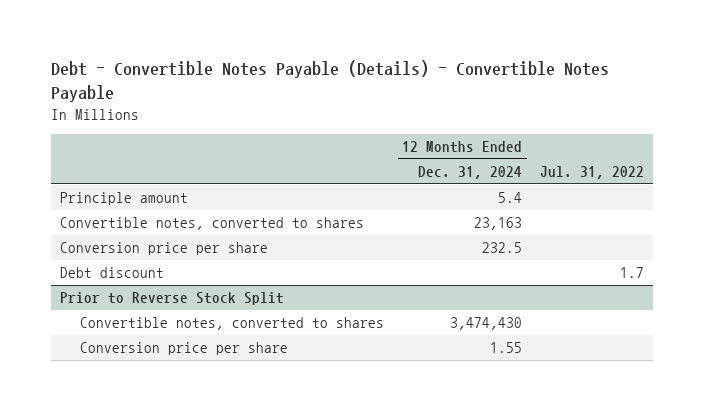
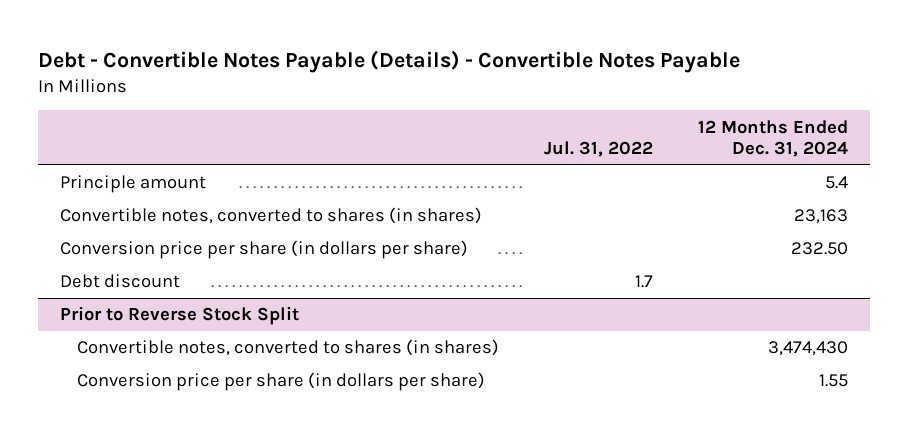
[59,217,364,231] Convertible notes, converted to shares -> [60,207,483,225] Convertible notes, converted to shares (in shares)
[59,242,268,256] Conversion price per share -> [60,240,469,260] Conversion price per share (in dollars per share)
[482,242,523,254] 232.5 -> [790,242,848,256] 232.50
[80,317,385,331] Convertible notes, converted to shares -> [77,339,500,357] Convertible notes, converted to shares (in shares)
[80,342,289,356] Conversion price per share -> [77,372,486,392] Conversion price per share (in dollars per share)

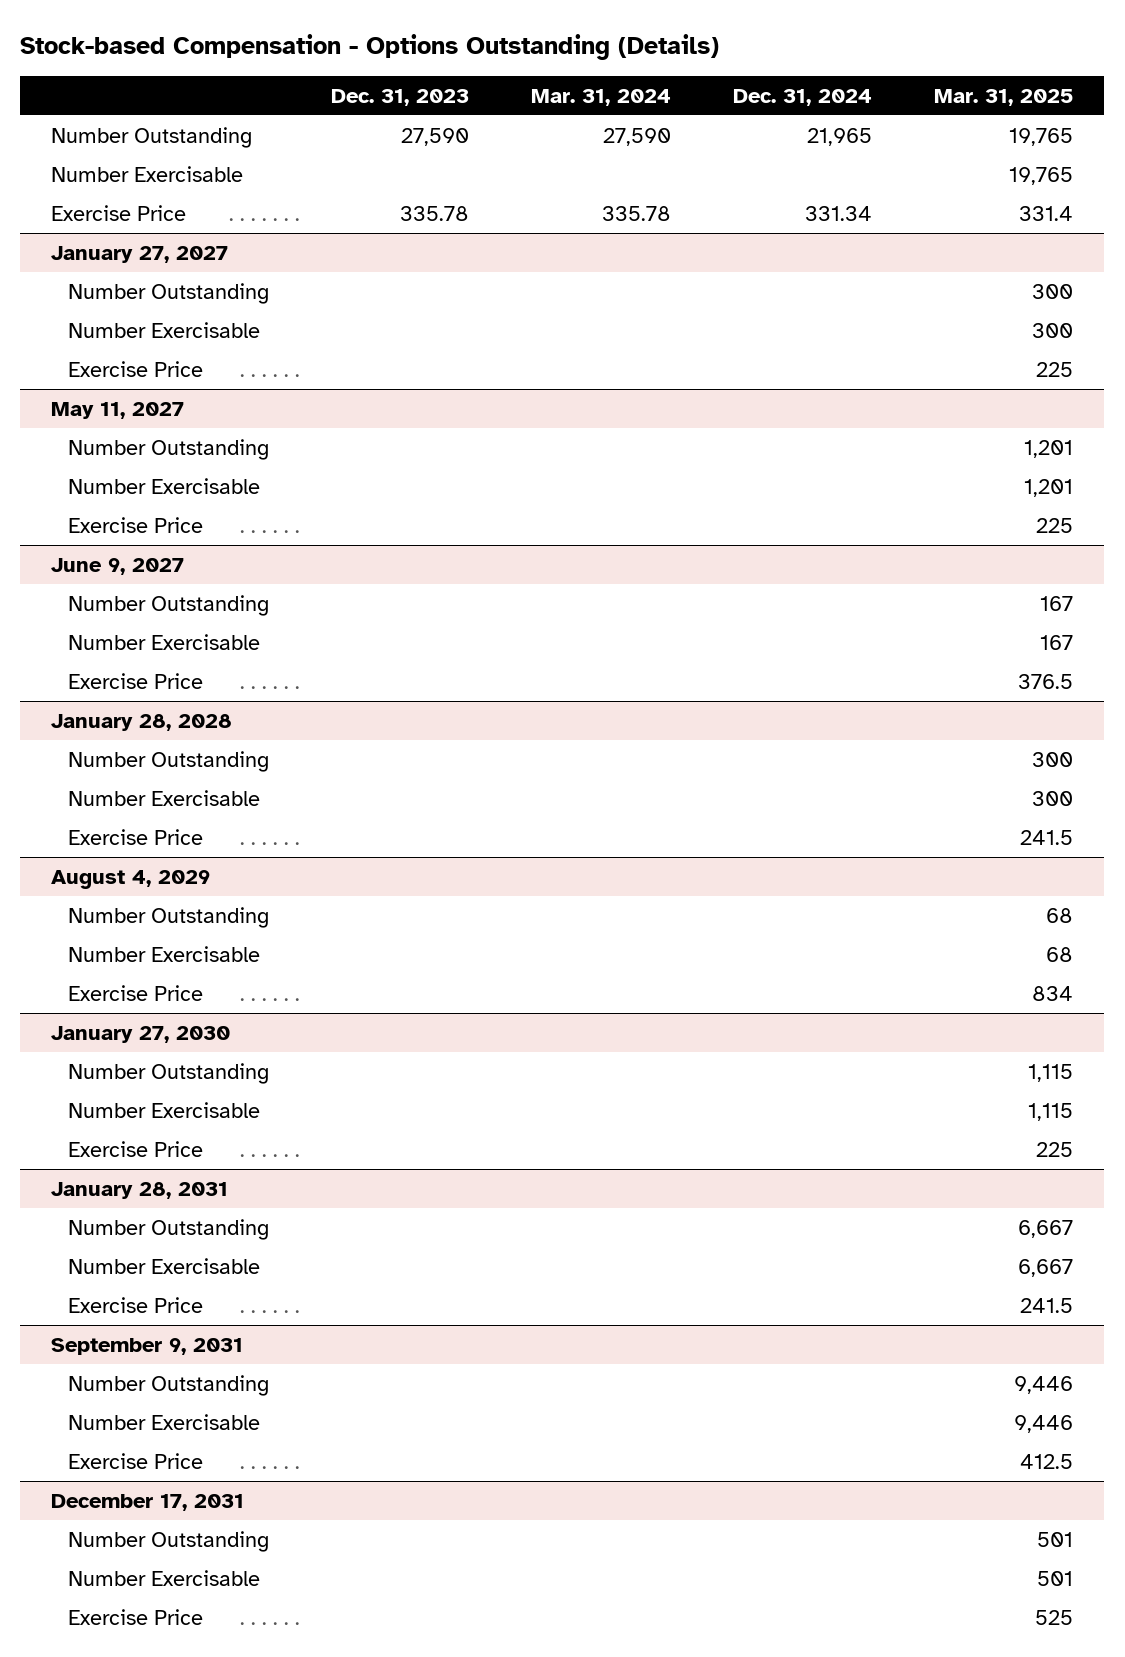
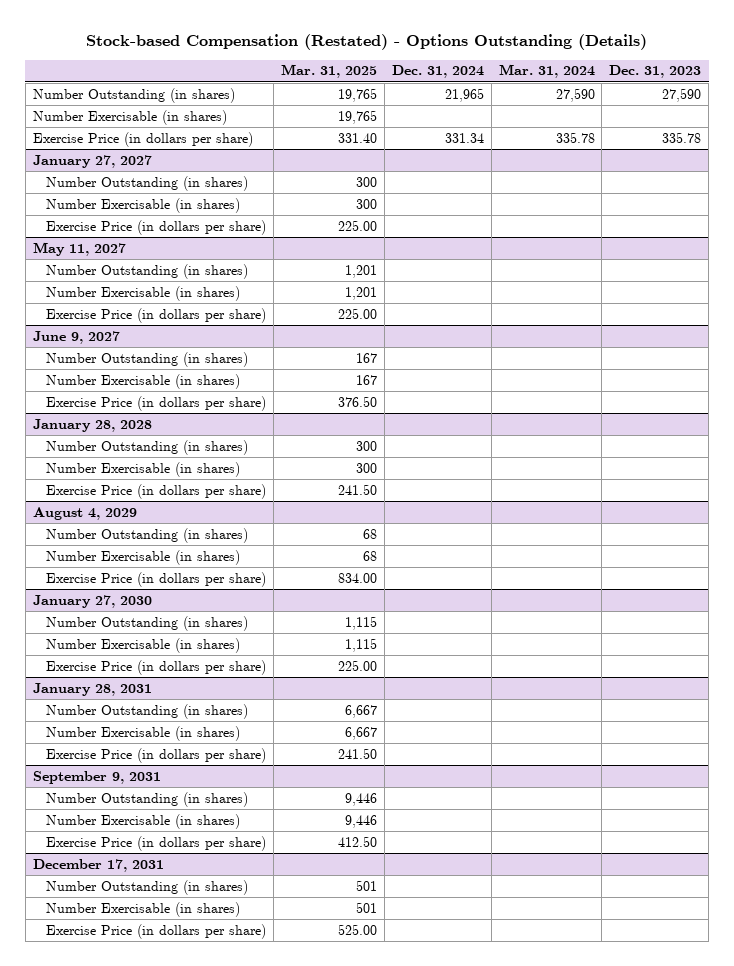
[20,34,720,61] Stock-based Compensation - Options Outstanding (Details) -> [85,34,647,51] Stock-based Compensation (Restated) - Options Outstanding (Details)
[51,126,253,148] Number Outstanding -> [32,87,235,103] Number Outstanding (in shares)
[51,165,244,182] Number Exercisable -> [32,109,227,125] Number Exercisable (in shares)
[51,204,187,221] Exercise Price -> [32,131,253,147] Exercise Price (in dollars per share)
[1019,205,1074,221] 331.4 -> [337,132,377,143] 331.40
[68,282,270,304] Number Outstanding -> [46,175,249,191] Number Outstanding (in shares)
[68,321,261,338] Number Exercisable -> [46,197,241,213] Number Exercisable (in shares)
[68,360,204,377] Exercise Price -> [46,219,267,235] Exercise Price (in dollars per share)
[1036,361,1074,377] 225 -> [337,219,377,231] 225.00
[68,438,270,460] Number Outstanding -> [46,263,249,279] Number Outstanding (in shares)
[68,477,261,494] Number Exercisable -> [46,285,241,301] Number Exercisable (in shares)
[68,516,204,533] Exercise Price -> [46,307,267,323] Exercise Price (in dollars per share)
[1036,517,1074,533] 225 -> [337,307,377,319] 225.00
[68,594,270,616] Number Outstanding -> [46,351,249,367] Number Outstanding (in shares)
[68,633,261,650] Number Exercisable -> [46,373,241,389] Number Exercisable (in shares)
[68,672,204,689] Exercise Price -> [46,395,267,411] Exercise Price (in dollars per share)
[1018,673,1074,689] 376.5 -> [337,395,377,407] 376.50
[68,750,270,772] Number Outstanding -> [46,439,249,455] Number Outstanding (in shares)
[68,789,261,806] Number Exercisable -> [46,461,241,477] Number Exercisable (in shares)
[68,828,204,845] Exercise Price -> [46,483,267,499] Exercise Price (in dollars per share)
[1020,829,1074,845] 241.5 -> [337,483,377,495] 241.50
[68,906,270,928] Number Outstanding -> [46,527,249,543] Number Outstanding (in shares)
[68,945,261,962] Number Exercisable -> [46,549,241,565] Number Exercisable (in shares)
[68,984,204,1001] Exercise Price -> [46,571,267,587] Exercise Price (in dollars per share)
[1032,985,1074,1001] 834 -> [337,572,377,583] 834.00
[68,1062,270,1084] Number Outstanding -> [46,615,249,631] Number Outstanding (in shares)
[68,1101,261,1118] Number Exercisable -> [46,637,241,653] Number Exercisable (in shares)
[68,1140,204,1157] Exercise Price -> [46,659,267,675] Exercise Price (in dollars per share)
[1036,1141,1074,1157] 225 -> [337,659,377,671] 225.00
[68,1218,270,1240] Number Outstanding -> [46,703,249,719] Number Outstanding (in shares)
[68,1257,261,1274] Number Exercisable -> [46,725,241,741] Number Exercisable (in shares)
[68,1296,204,1313] Exercise Price -> [46,747,267,763] Exercise Price (in dollars per share)
[1020,1297,1074,1313] 241.5 -> [337,747,377,759] 241.50
[68,1374,270,1396] Number Outstanding -> [46,791,249,807] Number Outstanding (in shares)
[68,1413,261,1430] Number Exercisable -> [46,813,241,829] Number Exercisable (in shares)
[68,1452,204,1469] Exercise Price -> [46,835,267,851] Exercise Price (in dollars per share)
[1020,1453,1074,1469] 412.5 -> [337,835,377,847] 412.50
[68,1530,270,1552] Number Outstanding -> [46,879,249,895] Number Outstanding (in shares)
[68,1569,261,1586] Number Exercisable -> [46,901,241,917] Number Exercisable (in shares)
[68,1608,204,1625] Exercise Price -> [46,923,267,939] Exercise Price (in dollars per share)
[1035,1609,1074,1625] 525 -> [337,923,377,935] 525.00

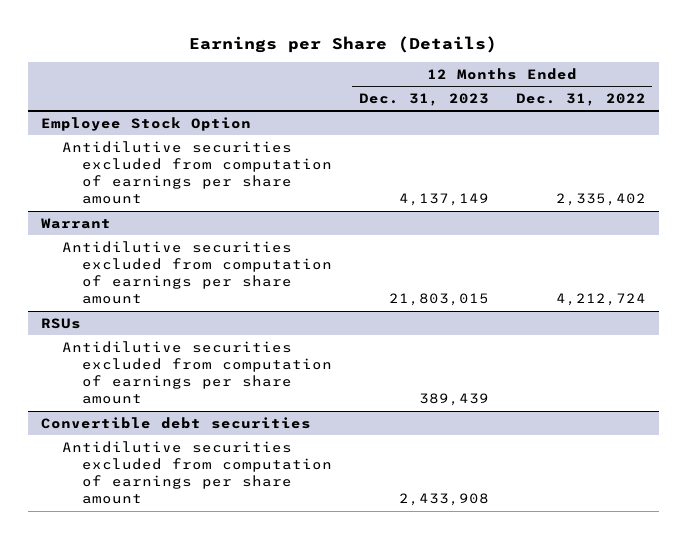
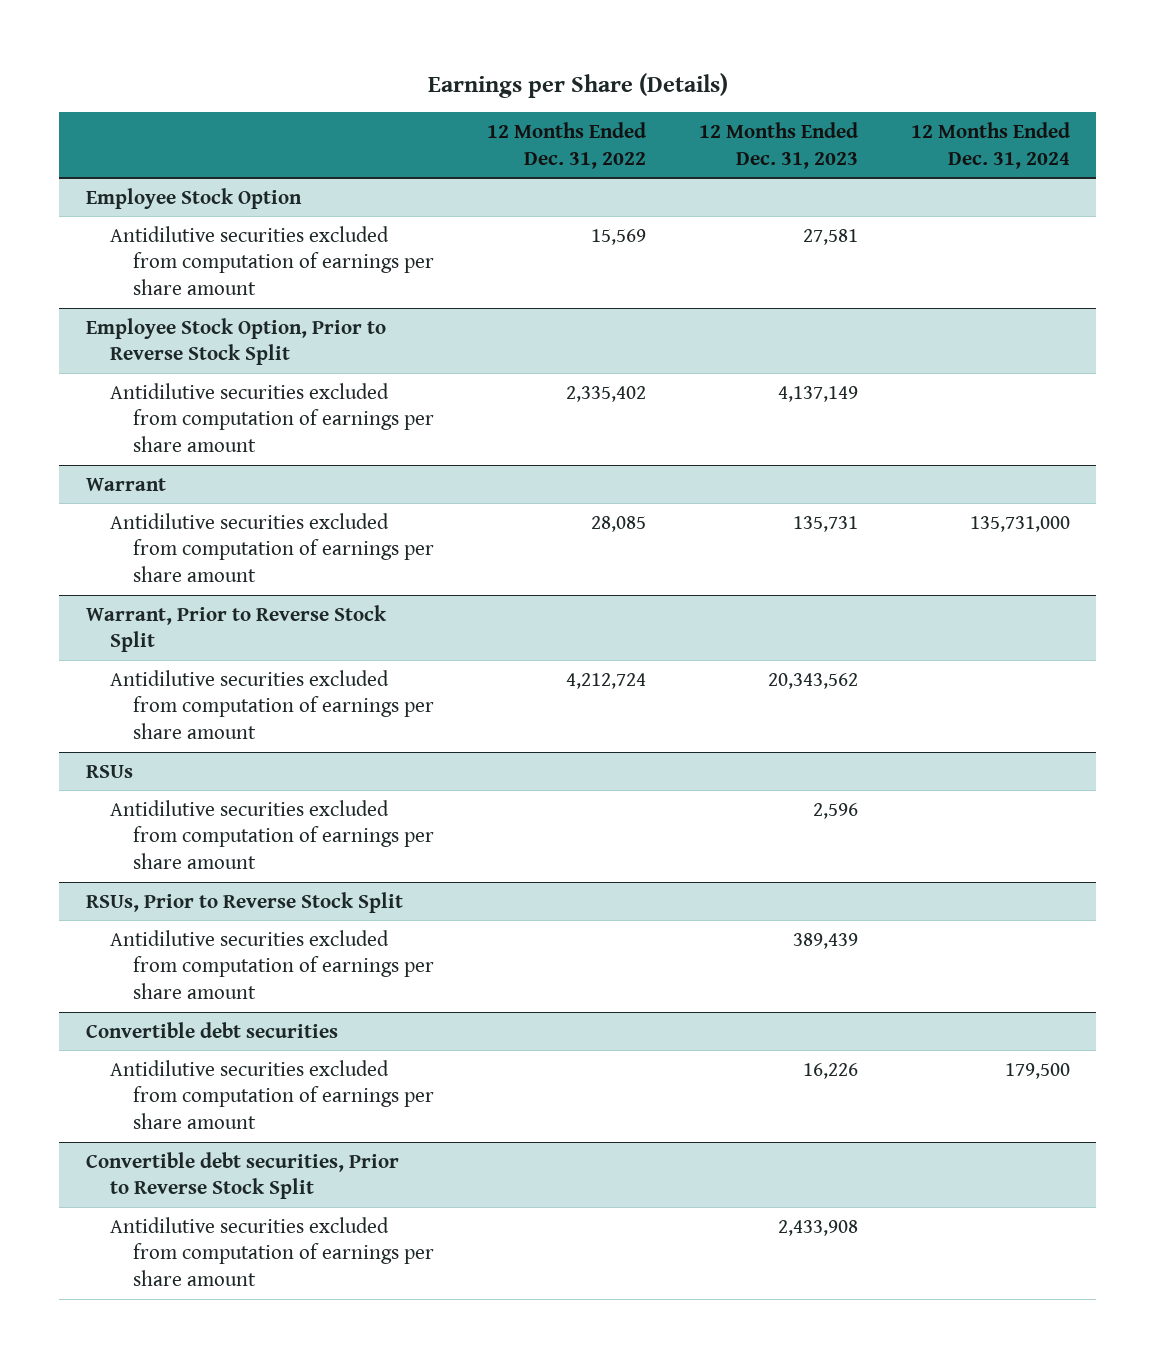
none -> [910,121,1070,169] 12 Months Ended Dec. 31, 2024
none -> [109,225,435,296] Antidilutive securities excluded from computation of earnings per share amount
none -> [85,317,386,366] Employee Stock Option, Prior to Reverse Stock Split
[388,293,489,307] 21,803,015 -> [793,515,859,532] 135,731
[555,293,646,307] 4,212,724 -> [591,515,647,532] 28,085
none -> [85,604,387,653] Warrant, Prior to Reverse Stock Split
none -> [109,669,435,740] Antidilutive securities excluded from computation of earnings per share amount
none -> [109,799,435,870] Antidilutive securities excluded from computation of earnings per share amount
none -> [85,891,403,913] RSUs, Prior to Reverse Stock Split
none -> [109,1059,435,1130] Antidilutive securities excluded from computation of earnings per share amount
none -> [85,1151,399,1200] Convertible debt securities, Prior to Reverse Stock Split

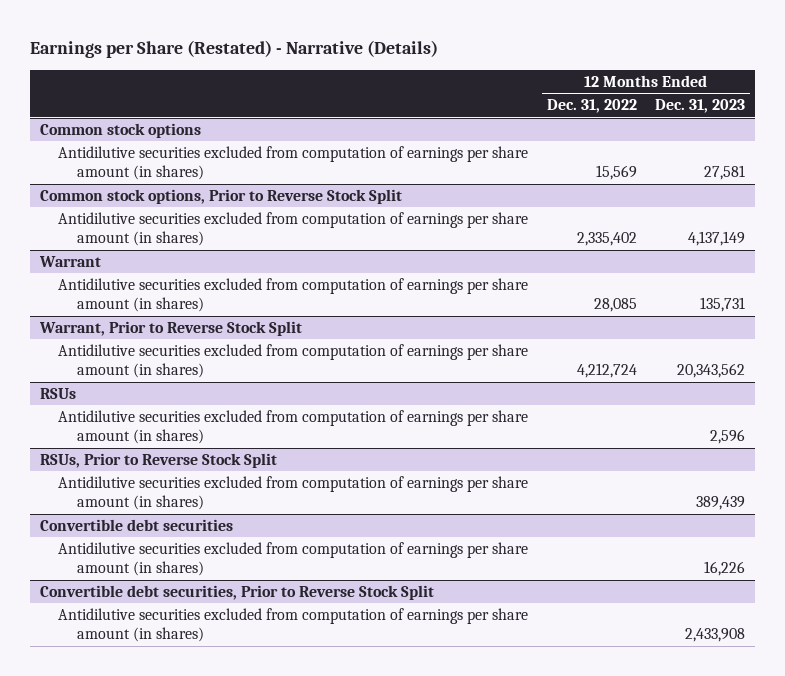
[427,72,728,98] Earnings per Share (Details) -> [30,40,439,59] Earnings per Share (Restated) - Narrative (Details)
[910,121,1070,169] 12 Months Ended Dec. 31, 2024 -> none
[85,187,302,209] Employee Stock Option -> [39,122,201,138] Common stock options
[109,225,435,296] Antidilutive securities excluded from computation of earnings per share amount -> [58,145,529,181] Antidilutive securities excluded from computation of earnings per share amount (in shares)
[85,317,386,366] Employee Stock Option, Prior to Reverse Stock Split -> [39,188,402,204] Common stock options, Prior to Reverse Stock Split
[109,382,435,453] Antidilutive securities excluded from computation of earnings per share amount -> [58,211,529,247] Antidilutive securities excluded from computation of earnings per share amount (in shares)
[109,512,435,583] Antidilutive securities excluded from computation of earnings per share amount -> [58,277,529,313] Antidilutive securities excluded from computation of earnings per share amount (in shares)
[109,669,435,740] Antidilutive securities excluded from computation of earnings per share amount -> [58,343,529,379] Antidilutive securities excluded from computation of earnings per share amount (in shares)
[109,799,435,870] Antidilutive securities excluded from computation of earnings per share amount -> [58,409,529,445] Antidilutive securities excluded from computation of earnings per share amount (in shares)
[109,929,435,1000] Antidilutive securities excluded from computation of earnings per share amount -> [58,475,529,511] Antidilutive securities excluded from computation of earnings per share amount (in shares)
[109,1059,435,1130] Antidilutive securities excluded from computation of earnings per share amount -> [58,541,529,577] Antidilutive securities excluded from computation of earnings per share amount (in shares)
[109,1216,435,1287] Antidilutive securities excluded from computation of earnings per share amount -> [58,607,529,643] Antidilutive securities excluded from computation of earnings per share amount (in shares)

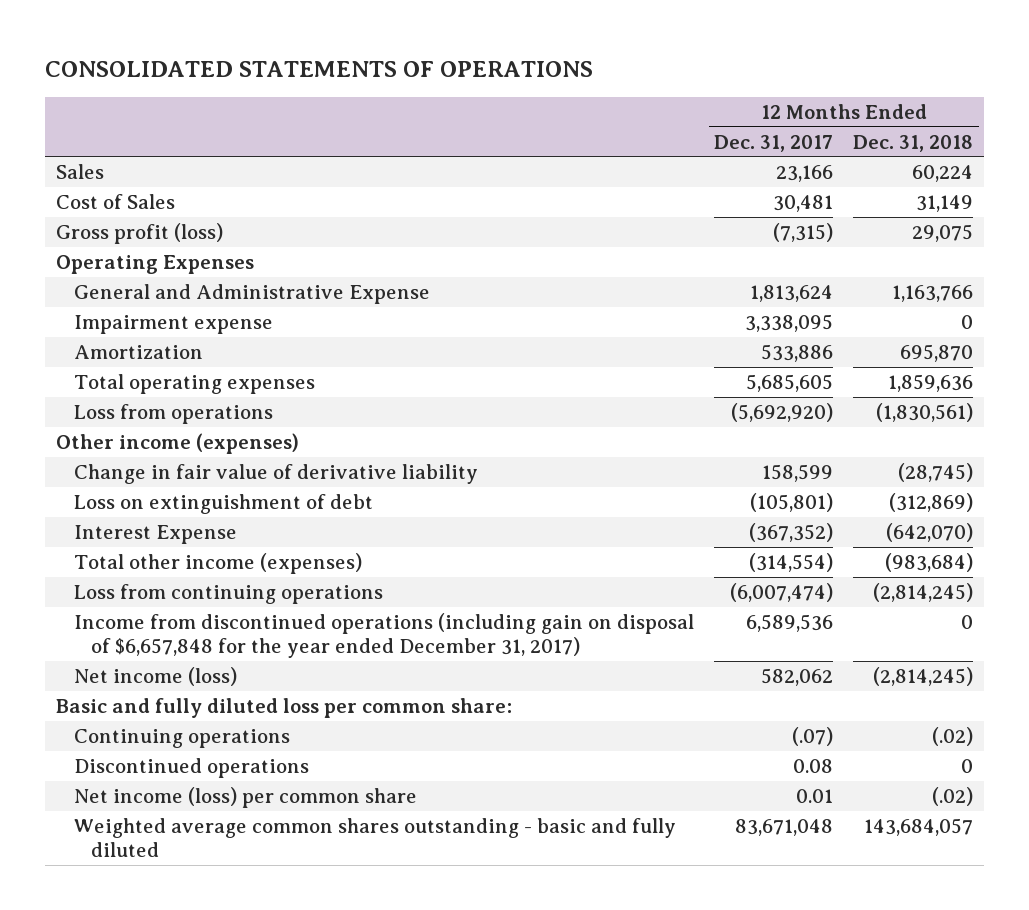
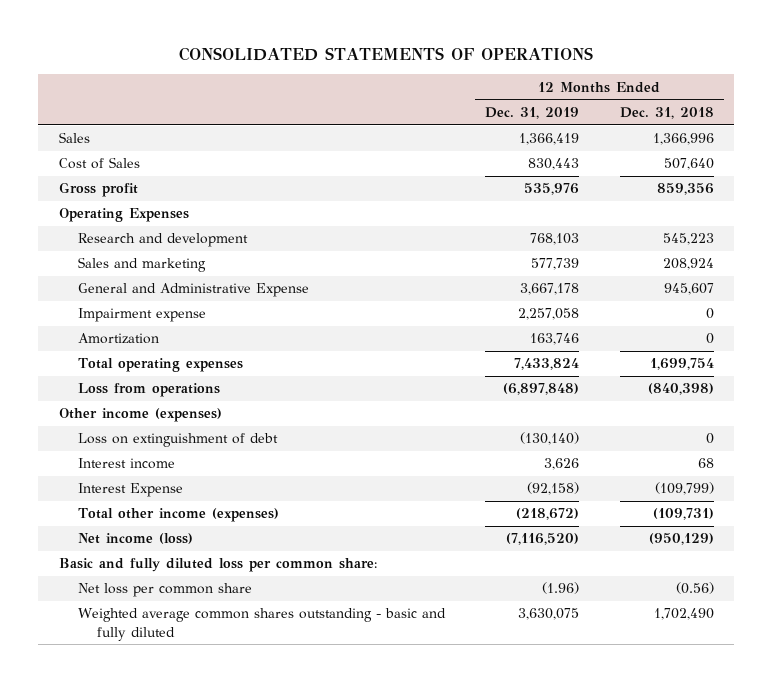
[714,134,834,152] Dec. 31, 2017 -> none
none -> [485,107,580,120] Dec. 31, 2019
[912,164,974,182] 60,224 -> [652,133,714,146] 1,366,996
[916,194,974,212] 31,149 -> [663,158,714,171] 507,640
[55,222,223,244] Gross profit (loss) -> [58,182,138,198] Gross profit
[912,223,974,242] 29,075 -> [656,183,714,196] 859,356
none -> [77,233,248,248] Research and development
none -> [77,257,206,273] Sales and marketing
[892,284,974,302] 1,163,766 -> [663,283,714,296] 945,607
[900,343,974,362] 695,870 -> [705,333,714,345] 0
[888,373,974,392] 1,859,636 -> [649,358,714,371] 1,699,754
[876,402,974,422] (1,830,561) -> [647,383,714,396] (840,398)
[73,463,478,484] Change in fair value of derivative liability -> none
[73,583,383,604] Loss from continuing operations -> none
[73,612,694,658] Income from discontinued operations (including gain on disposal of $6,657,848 for the year ended December 31, 2017) -> none
[889,492,974,512] (312,869) -> [705,433,714,445] 0
none -> [77,458,175,470] Interest income
[886,522,974,542] (642,070) -> [654,482,714,496] (109,799)
[885,552,974,572] (983,684) -> [652,508,714,521] (109,731)
[873,666,974,686] (2,814,245) -> [648,533,714,546] (950,129)
[73,728,290,748] Continuing operations -> none
[73,757,309,778] Discontinued operations -> none
[73,786,417,808] Net income (loss) per common share -> [77,583,252,598] Net loss per common share
[932,786,974,806] (.02) -> [675,582,714,595] (0.56)
[864,817,974,836] 143,684,057 -> [653,608,714,621] 1,702,490

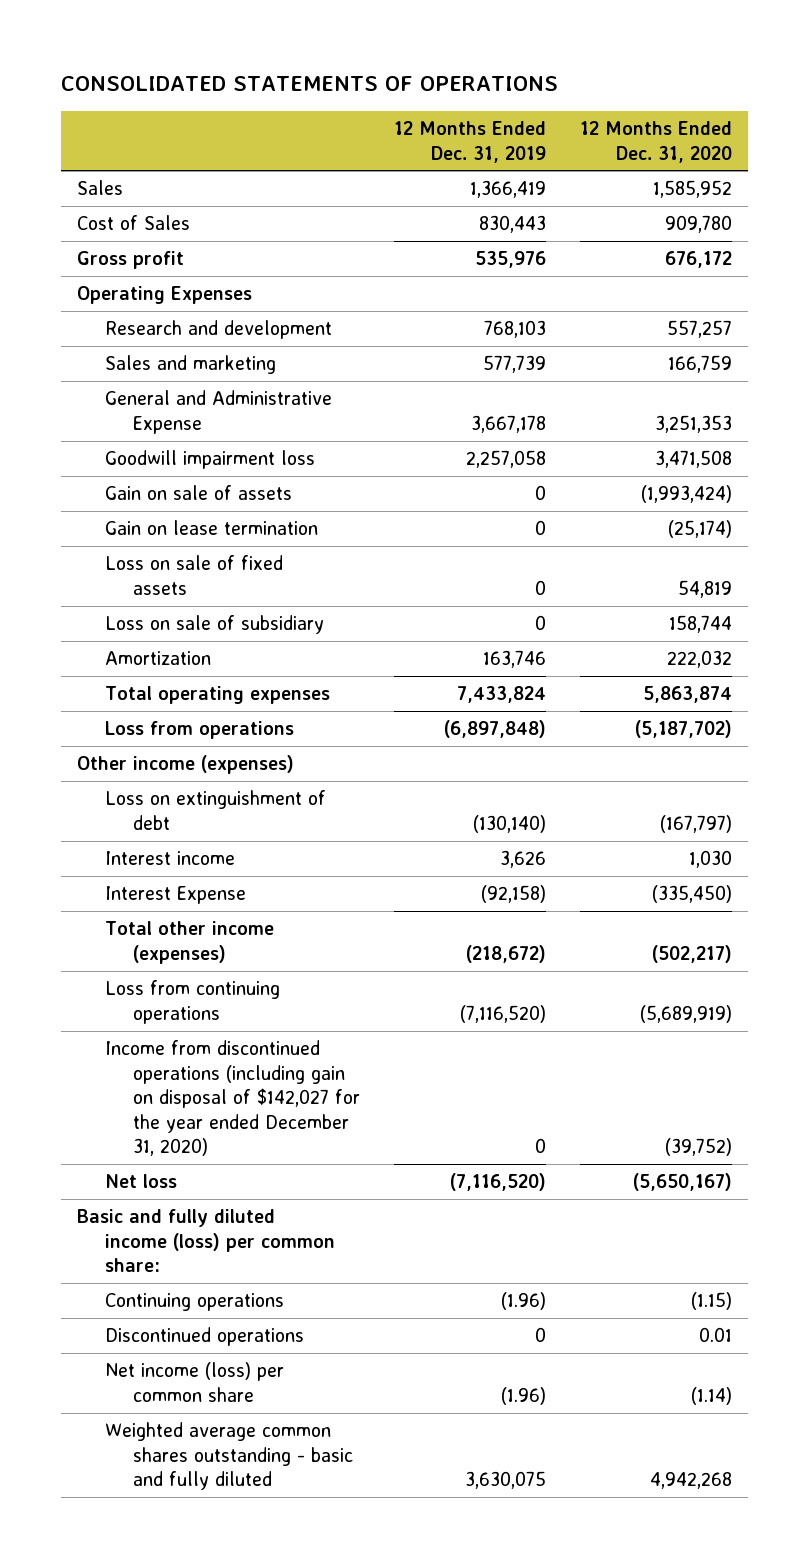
[619,107,714,120] Dec. 31, 2018 -> none
none -> [579,120,732,163] 12 Months Ended Dec. 31, 2020
[77,308,206,323] Impairment expense -> [105,450,316,470] Goodwill impairment loss
none -> [105,485,293,501] Gain on sale of assets
none -> [105,520,319,536] Gain on lease termination
none -> [105,555,284,595] Loss on sale of fixed assets
none -> [105,615,325,635] Loss on sale of subsidiary
none -> [105,980,281,1024] Loss from continuing operations
none -> [105,1040,361,1157] Income from discontinued operations (including gain on disposal of $142,027 for the year ended December 31, 2020)
[77,533,193,545] Net income (loss) -> [105,1174,178,1189] Net loss
[58,558,377,573] Basic and fully diluted loss per common share: -> [77,1209,336,1273] Basic and fully diluted income (loss) per common share:
none -> [105,1293,285,1312] Continuing operations
none -> [105,1327,305,1347] Discontinued operations
[77,583,252,598] Net loss per common share -> [105,1362,285,1402] Net income (loss) per common share

